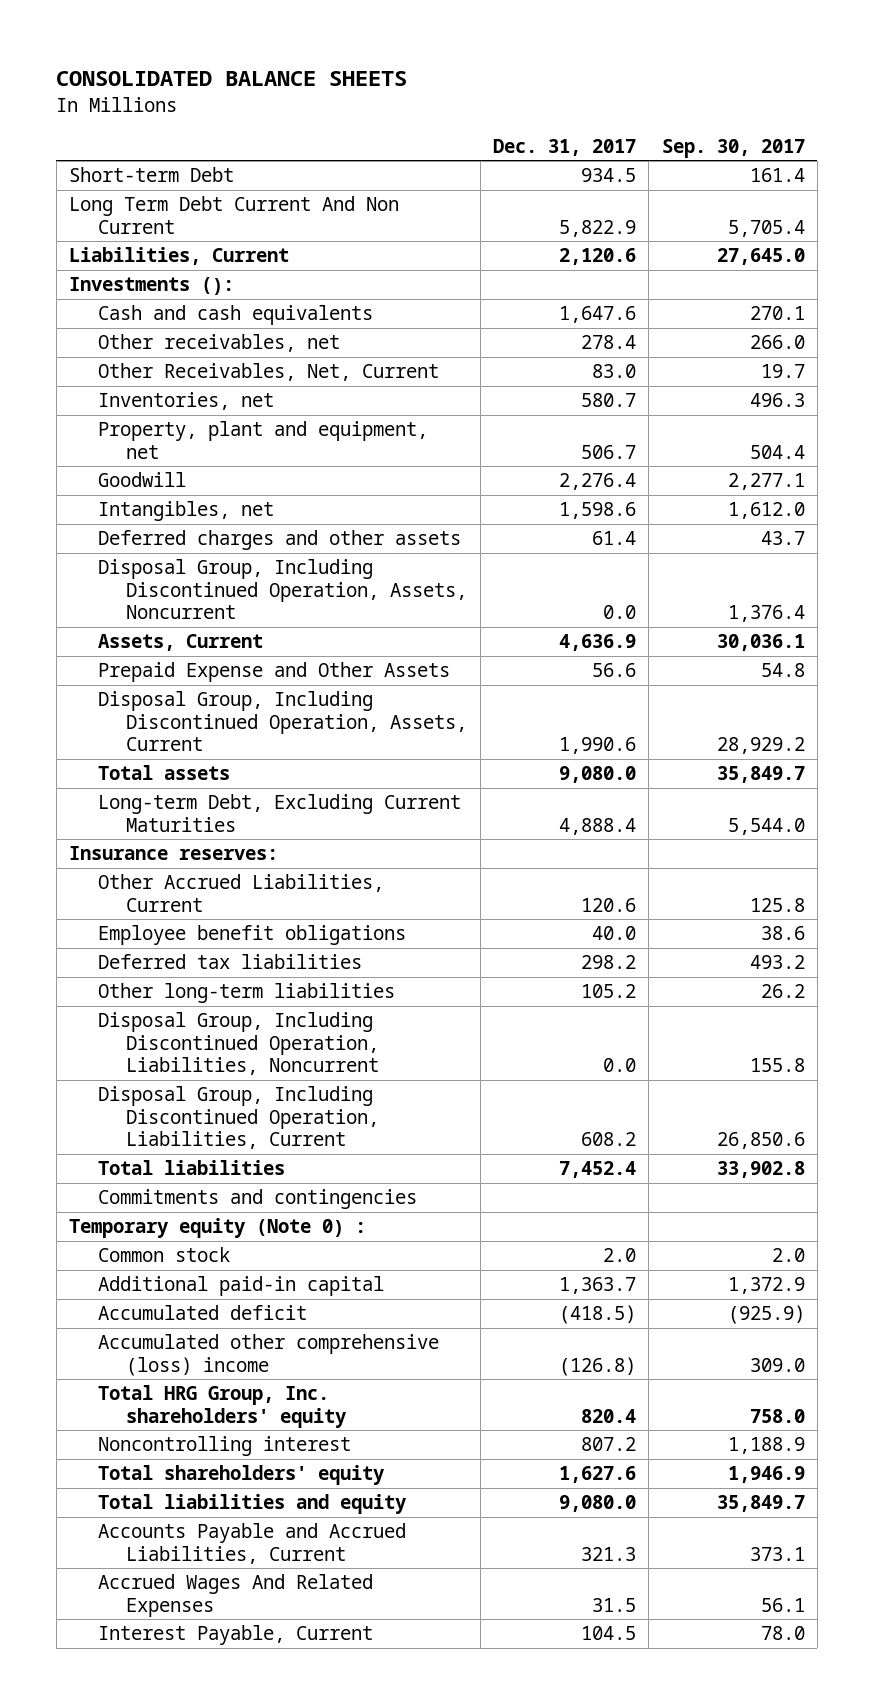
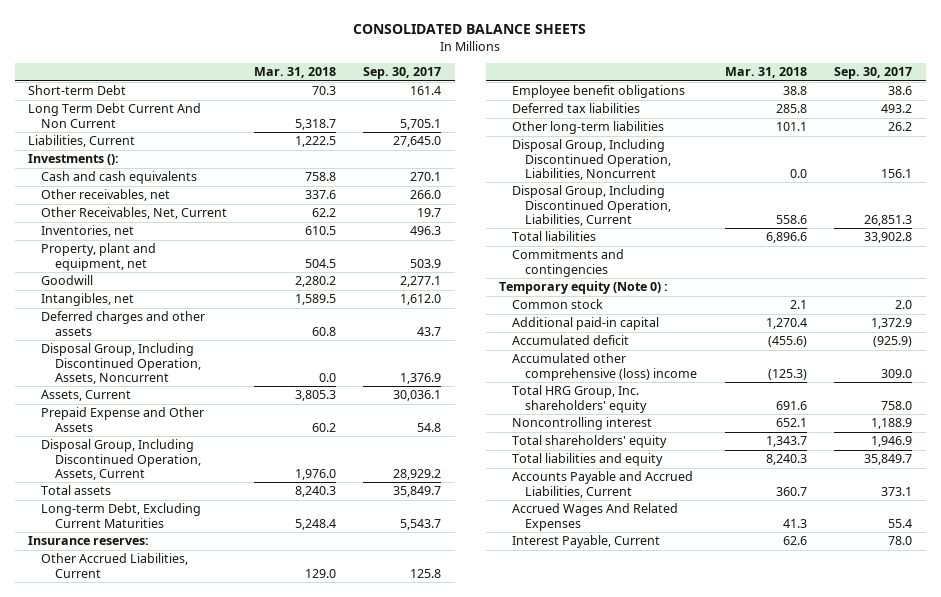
[492,138,636,156] Dec. 31, 2017 -> none
none -> [254,67,337,79] Mar. 31, 2018
[727,219,805,237] 5,705.4 -> [400,118,442,130] 5,705.1
[749,444,805,459] 504.4 -> [410,258,442,268] 503.9
[727,605,805,623] 1,376.4 -> [400,372,442,384] 1,376.9
[727,817,805,835] 5,544.0 -> [400,518,442,530] 5,543.7
[749,1058,805,1073] 155.8 -> [881,168,913,178] 156.1
[716,1132,805,1150] 26,850.6 -> [864,214,913,226] 26,851.3
[760,1597,805,1612] 56.1 -> [888,518,913,528] 55.4

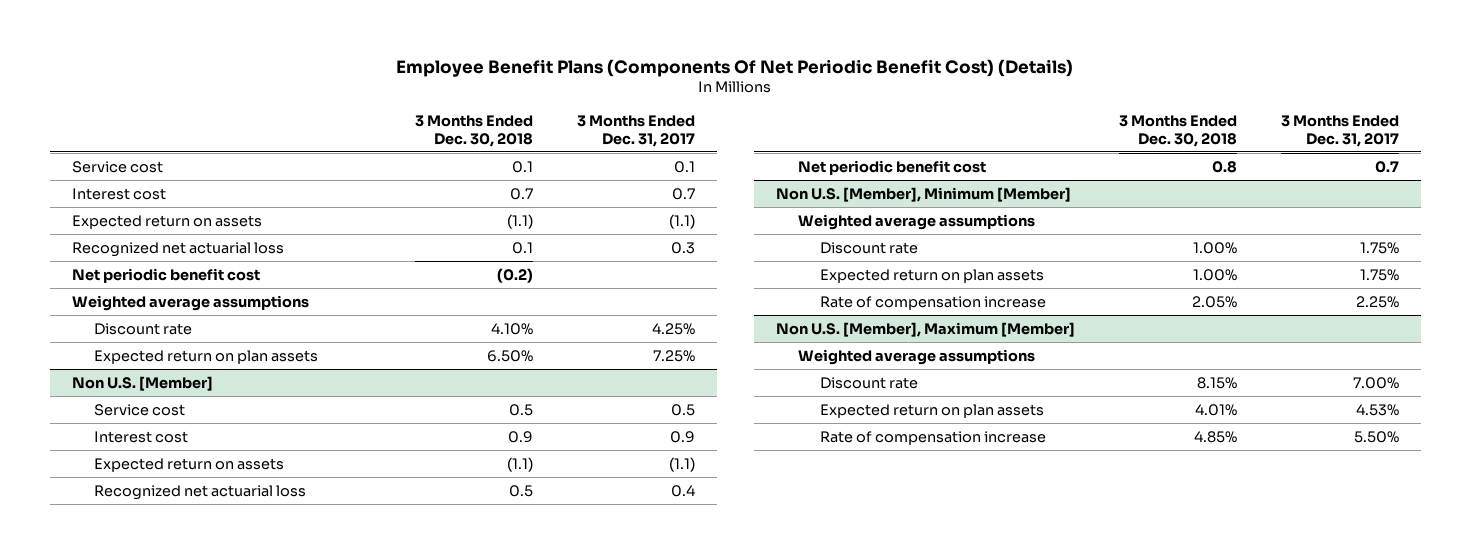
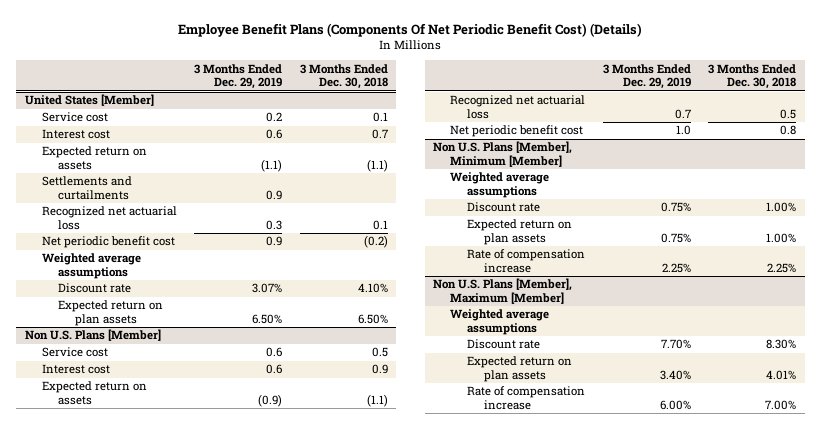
[576,114,695,147] 3 Months Ended Dec. 31, 2017 -> none
none -> [194,63,283,90] 3 Months Ended Dec. 29, 2019
none -> [24,94,154,107] United States [Member]
none -> [41,176,132,201] Settlements and curtailments
[71,375,213,391] Non U.S. [Member] -> [24,329,161,342] Non U.S. Plans [Member]
[775,186,1071,202] Non U.S. [Member], Minimum [Member] -> [433,141,573,168] Non U.S. Plans [Member], Minimum [Member]
[1191,295,1237,308] 2.05% -> [766,263,796,274] 2.25%
[775,321,1075,337] Non U.S. [Member], Maximum [Member] -> [433,278,573,305] Non U.S. Plans [Member], Maximum [Member]
[1196,376,1237,389] 8.15% -> [765,339,796,350] 8.30%
[1193,430,1237,443] 4.85% -> [764,400,796,411] 7.00%

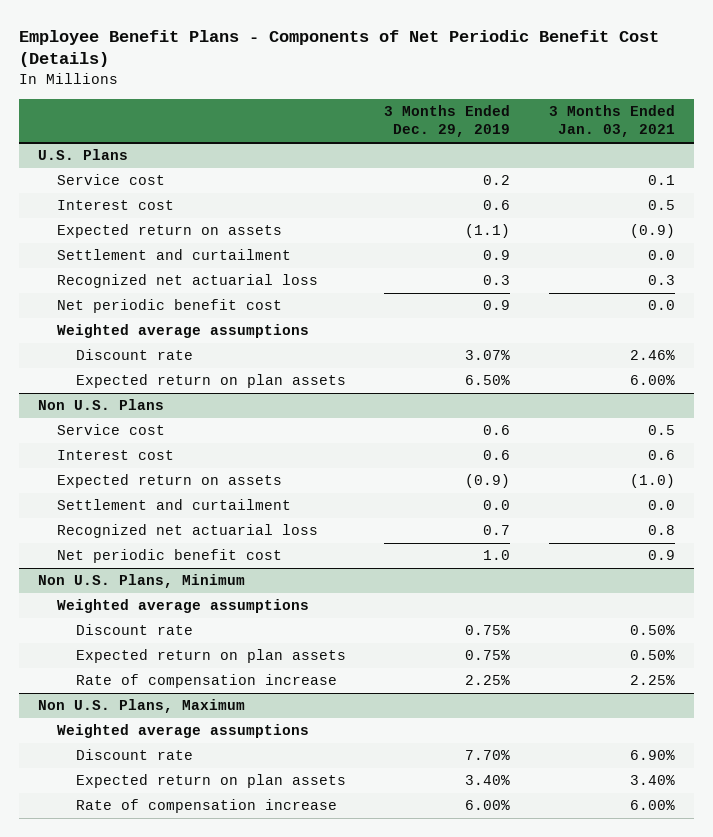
[178,22,643,37] Employee Benefit Plans (Components Of Net Periodic Benefit Cost) (Details) -> [19,29,660,68] Employee Benefit Plans - Components of Net Periodic Benefit Cost (Details)
[299,63,388,90] 3 Months Ended Dec. 30, 2018 -> none
none -> [548,104,675,138] 3 Months Ended Jan. 03, 2021
[24,94,154,107] United States [Member] -> [38,149,129,161] U.S. Plans
[41,176,132,201] Settlements and curtailments -> [57,249,292,261] Settlement and curtailment
[24,329,161,342] Non U.S. Plans [Member] -> [38,399,165,411] Non U.S. Plans
none -> [57,499,292,511] Settlement and curtailment
[433,141,573,168] Non U.S. Plans [Member], Minimum [Member] -> [38,574,246,589] Non U.S. Plans, Minimum
[433,278,573,305] Non U.S. Plans [Member], Maximum [Member] -> [38,699,246,714] Non U.S. Plans, Maximum

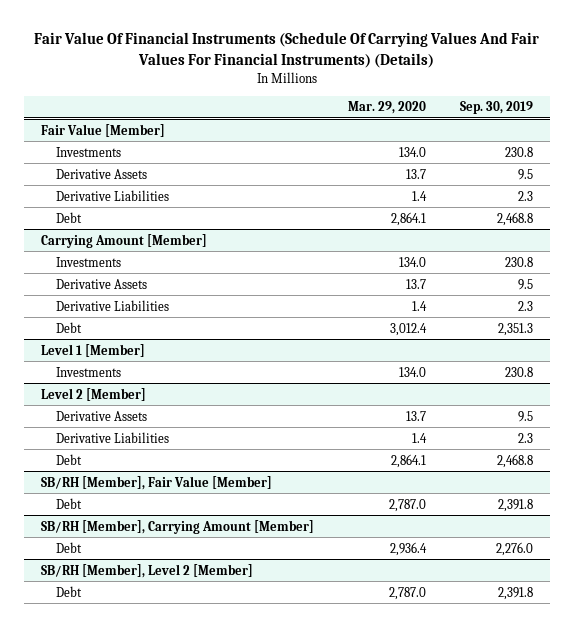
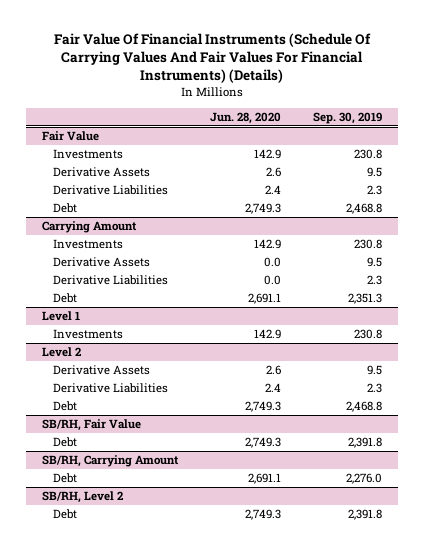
[348,101,427,115] Mar. 29, 2020 -> none
none -> [210,111,282,124] Jun. 28, 2020
[40,123,165,137] Fair Value [Member] -> [42,131,100,142] Fair Value
[40,233,207,248] Carrying Amount [Member] -> [42,221,138,234] Carrying Amount
[40,343,145,357] Level 1 [Member] -> [42,311,81,322] Level 1
[40,387,146,401] Level 2 [Member] -> [42,347,82,358] Level 2
[40,475,272,490] SB/RH [Member], Fair Value [Member] -> [42,419,142,432] SB/RH, Fair Value
[40,519,314,534] SB/RH [Member], Carrying Amount [Member] -> [42,455,180,468] SB/RH, Carrying Amount
[40,563,253,578] SB/RH [Member], Level 2 [Member] -> [42,491,124,504] SB/RH, Level 2

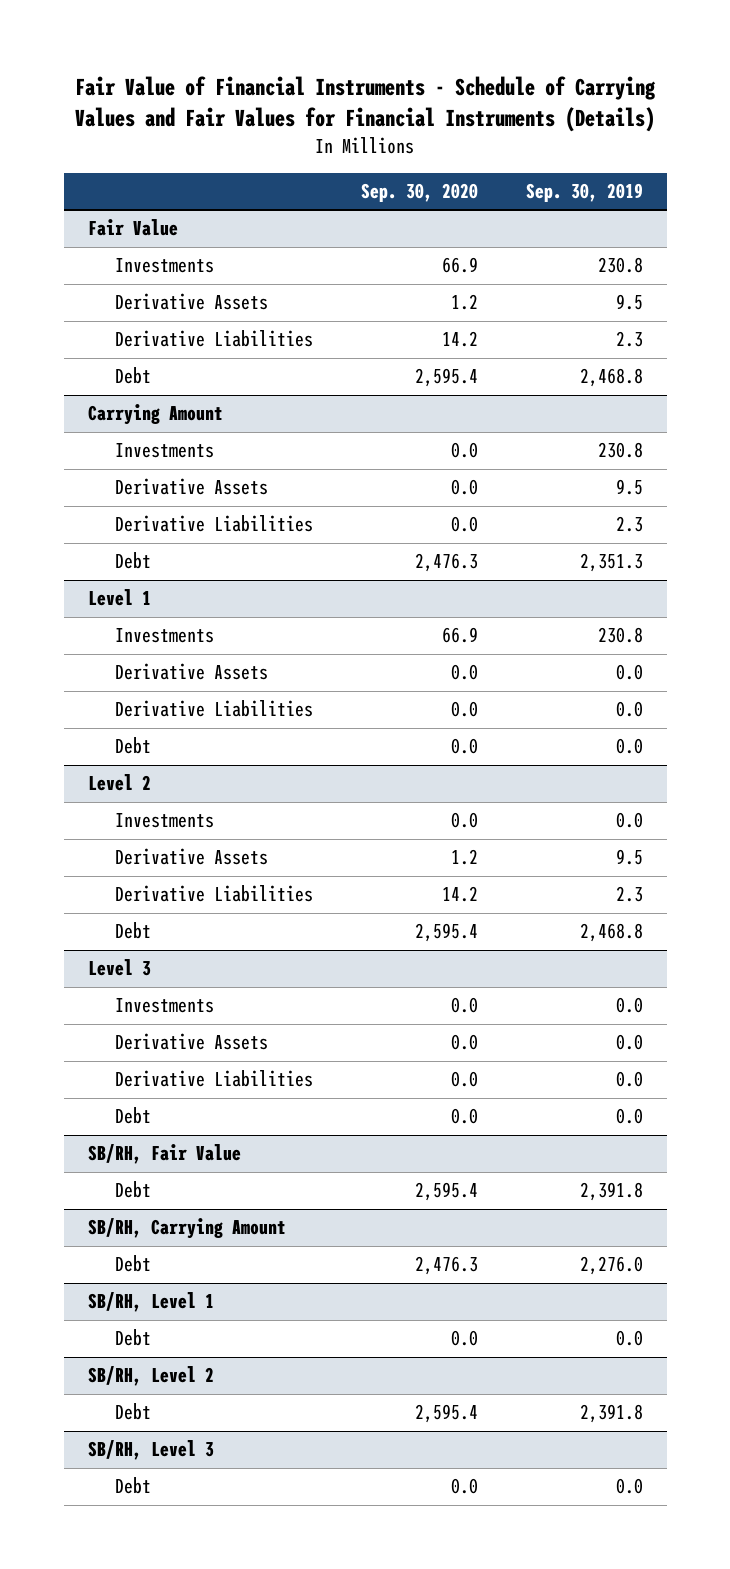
[54,33,372,84] Fair Value Of Financial Instruments (Schedule Of Carrying Values And Fair Values For Financial Instruments) (Details) -> [75,75,657,132] Fair Value of Financial Instruments - Schedule of Carrying Values and Fair Values for Financial Instruments (Details)
[210,111,282,124] Jun. 28, 2020 -> none
none -> [360,183,478,203] Sep. 30, 2020
none -> [114,663,268,681] Derivative Assets
none -> [114,700,313,718] Derivative Liabilities
none -> [114,737,151,755] Debt
none -> [114,813,214,829] Investments
none -> [87,959,151,977] Level 3
none -> [114,998,214,1014] Investments
none -> [114,1033,268,1051] Derivative Assets
none -> [114,1070,313,1088] Derivative Liabilities
none -> [114,1107,151,1125] Debt
none -> [87,1292,214,1313] SB/RH, Level 1
none -> [114,1329,151,1347] Debt
none -> [87,1440,214,1461] SB/RH, Level 3
none -> [114,1477,151,1495] Debt

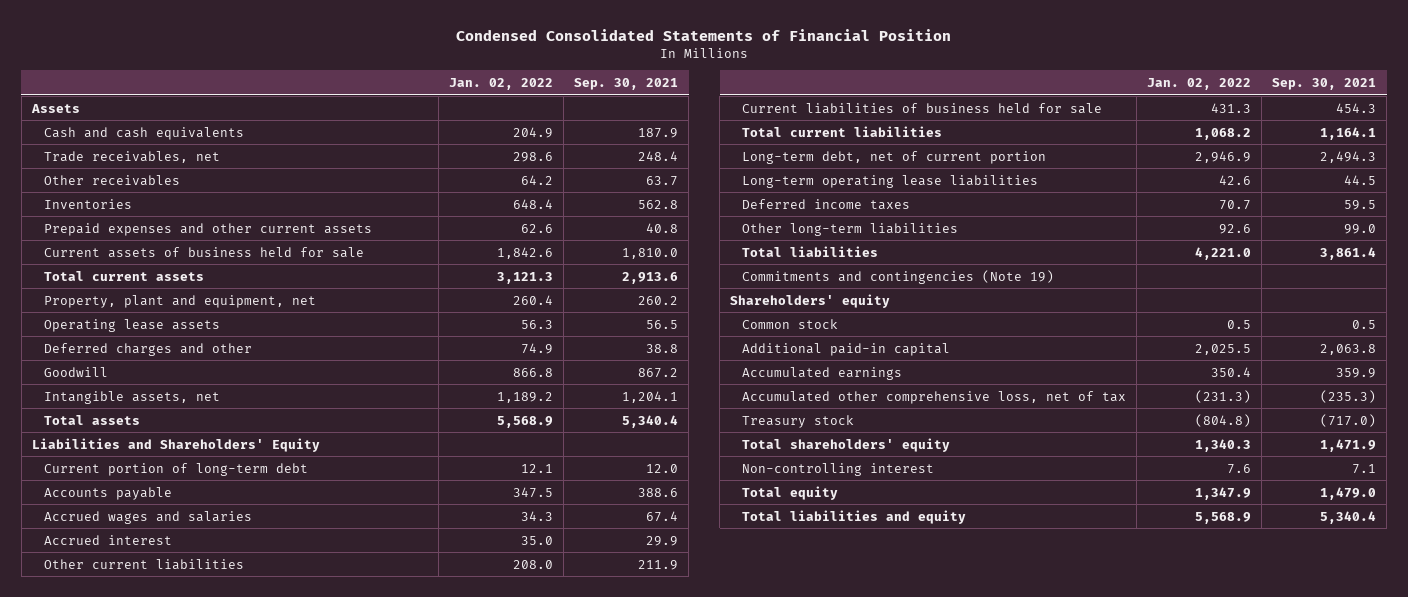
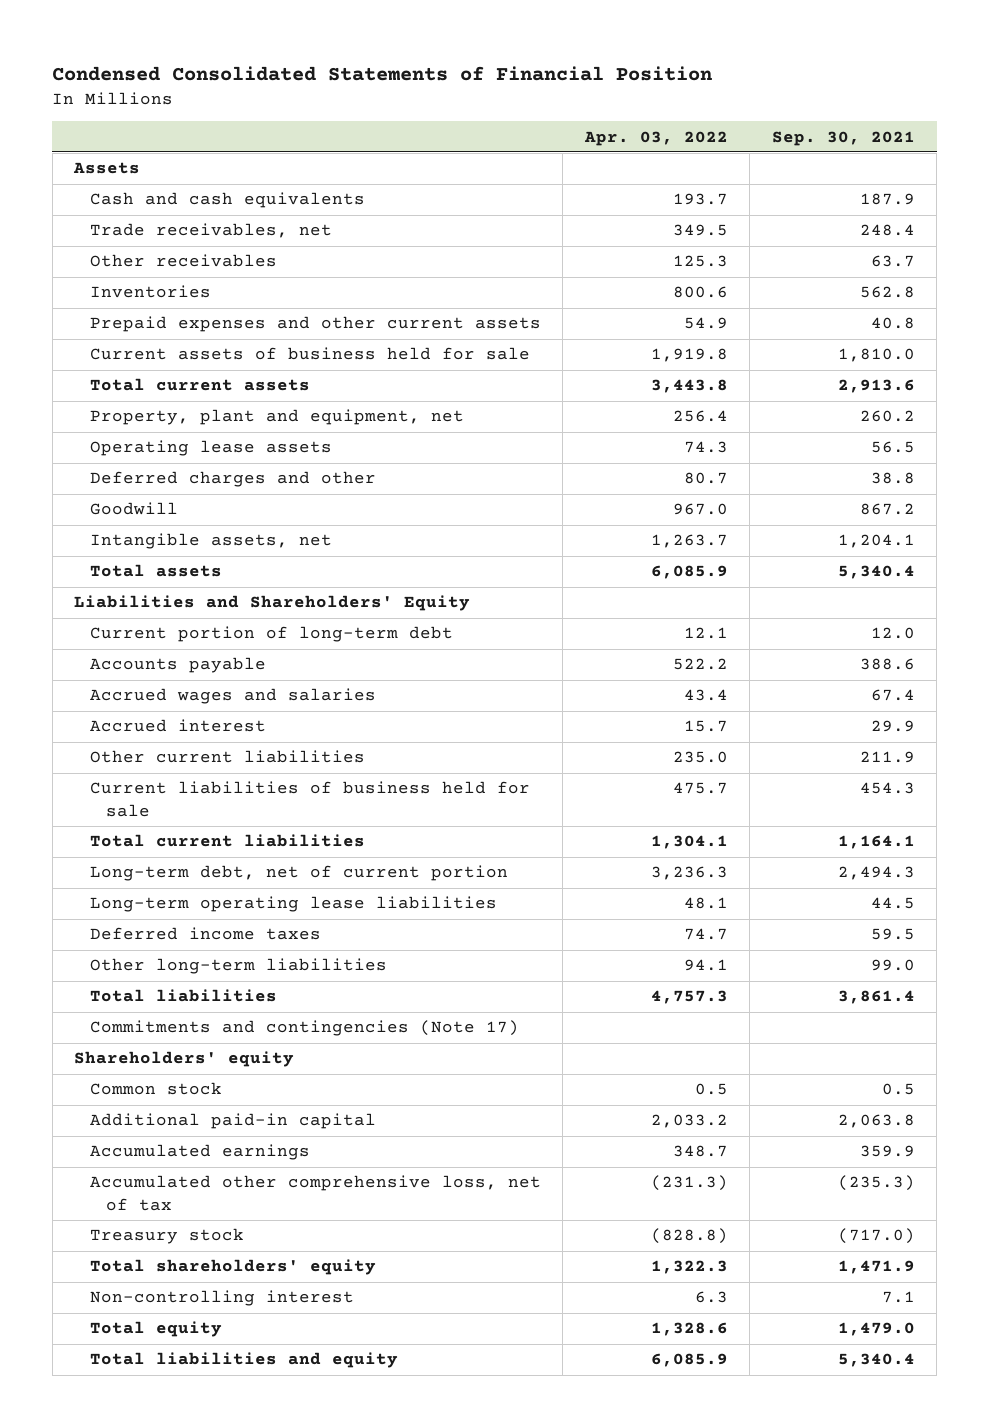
[448,77,553,90] Jan. 02, 2022 -> none
none -> [583,130,728,146] Apr. 03, 2022
[742,269,1055,284] Commitments and contingencies (Note 19) -> [90,1020,520,1037] Commitments and contingencies (Note 17)

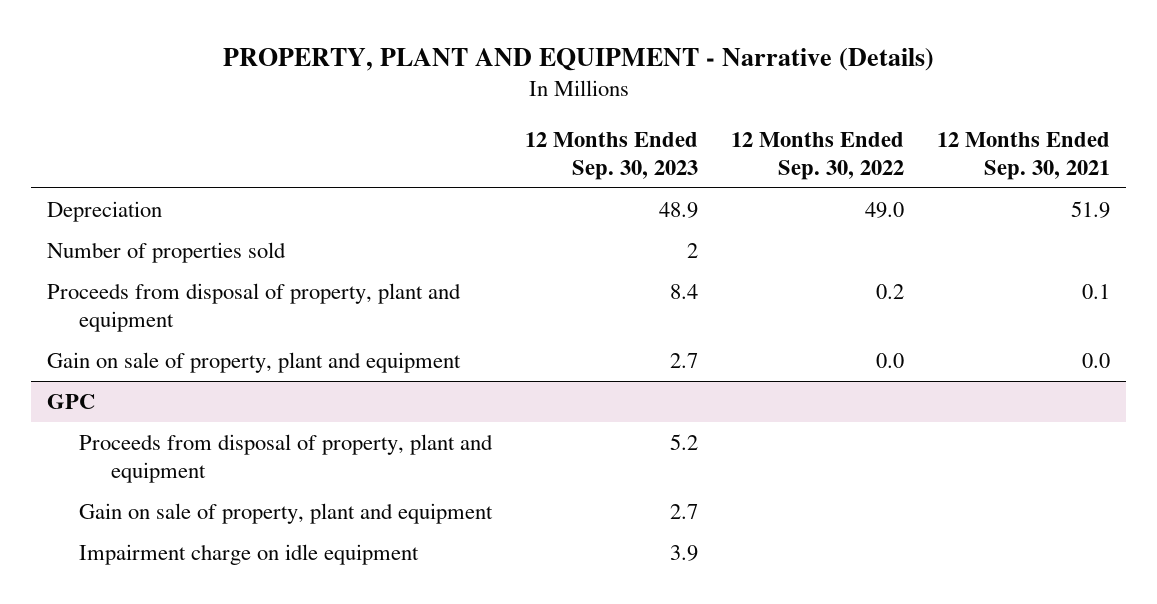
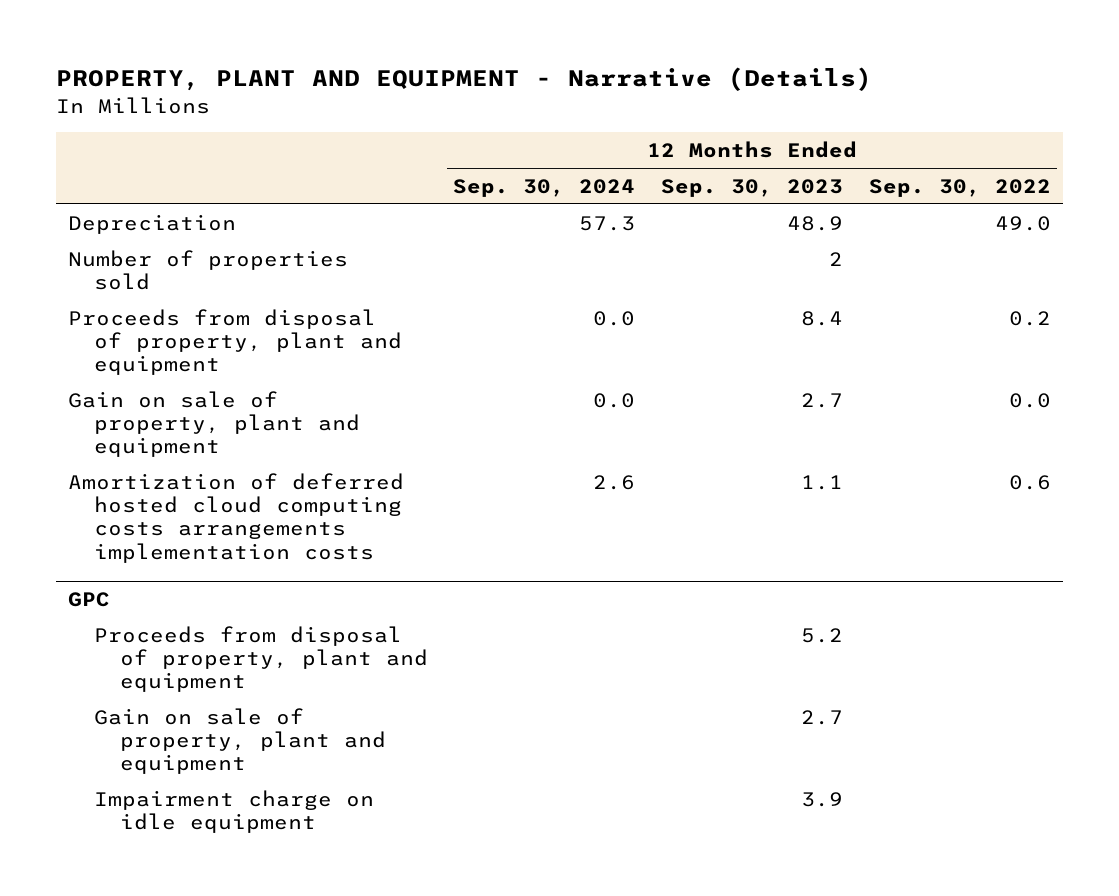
[936,131,1110,180] 12 Months Ended Sep. 30, 2021 -> none
none -> [453,178,636,197] Sep. 30, 2024
none -> [68,472,405,563] Amortization of deferred hosted cloud computing costs arrangements implementation costs

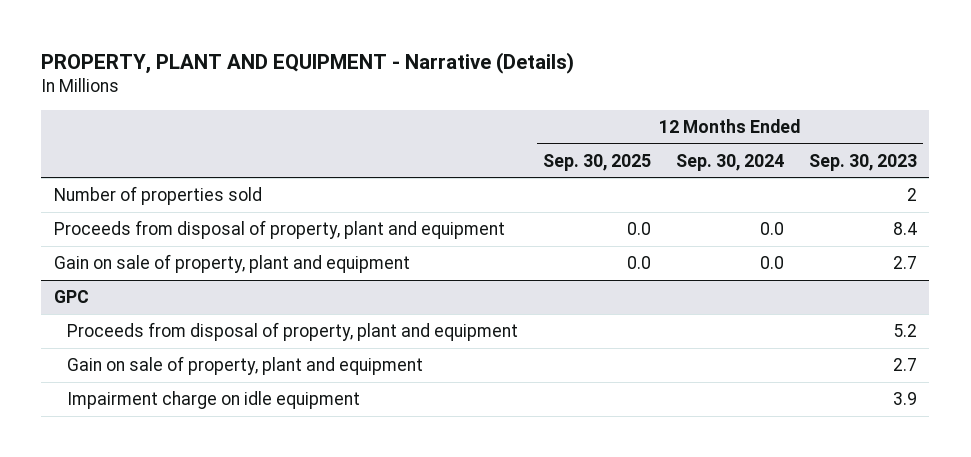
[868,178,1051,197] Sep. 30, 2022 -> none
none -> [542,153,651,171] Sep. 30, 2025
[68,213,237,234] Depreciation -> none
[68,472,405,563] Amortization of deferred hosted cloud computing costs arrangements implementation costs -> none

